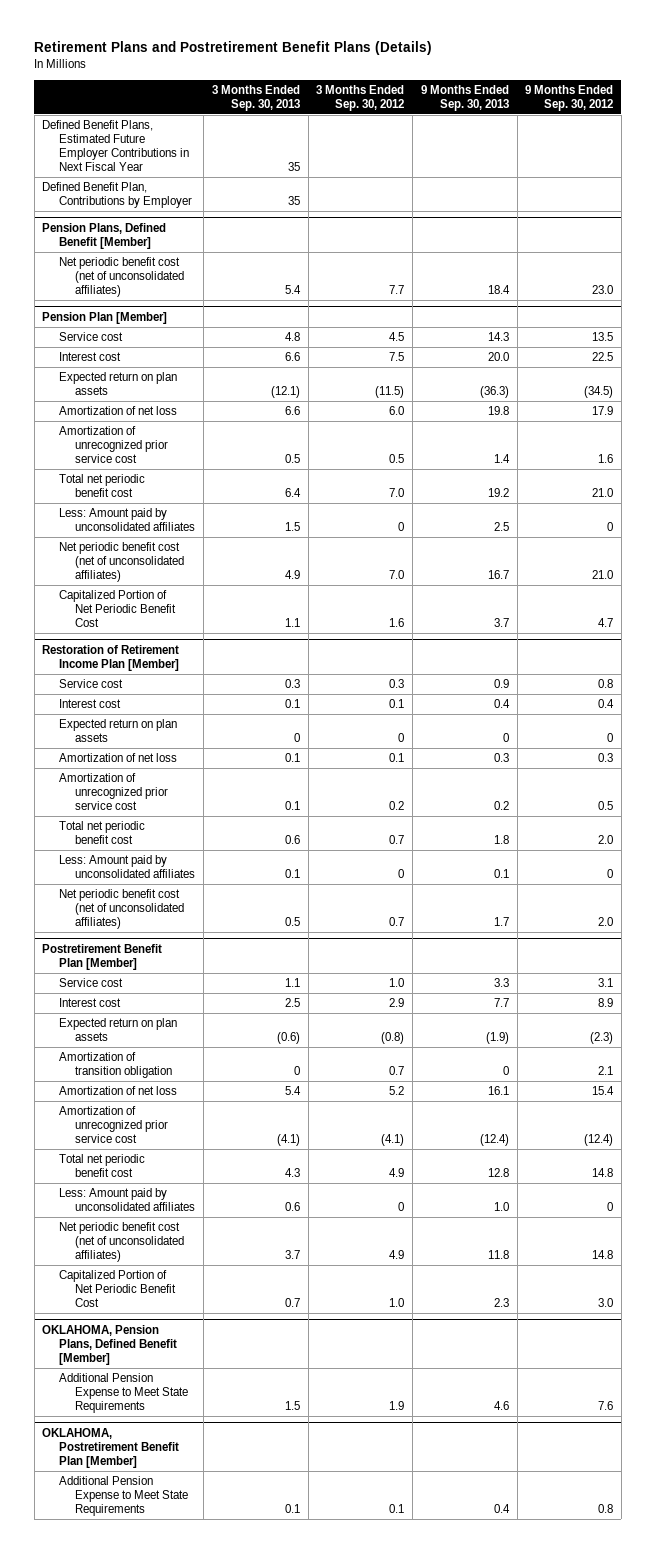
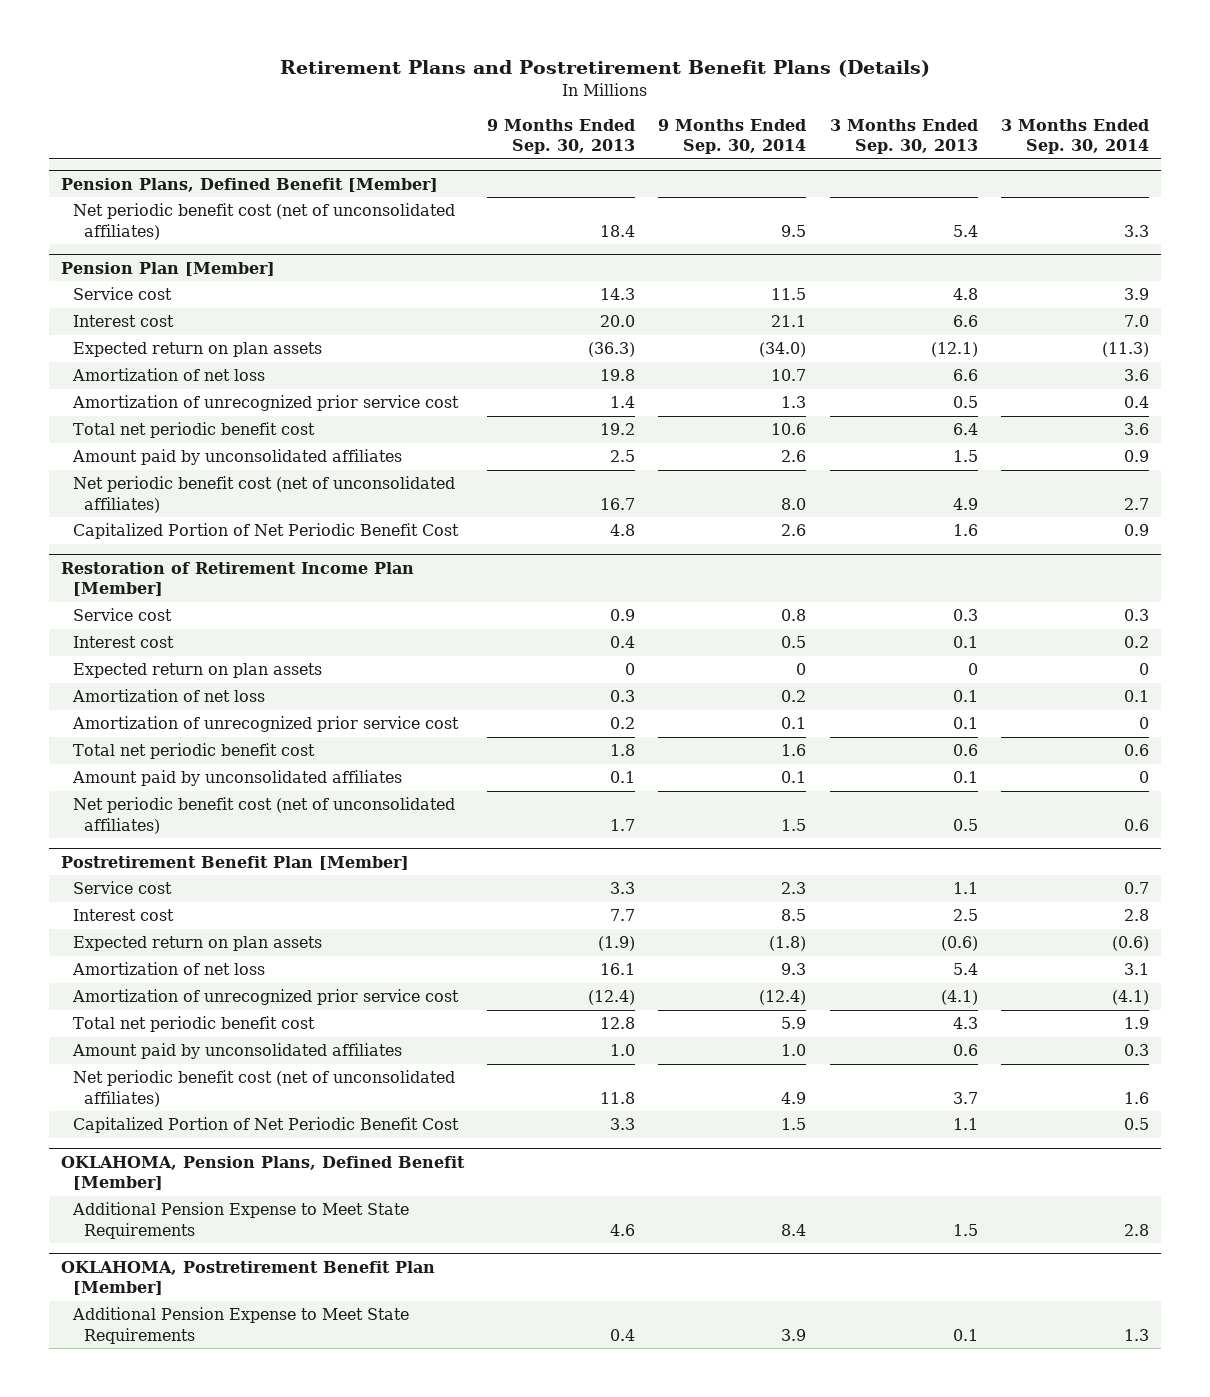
[316,84,405,111] 3 Months Ended Sep. 30, 2012 -> none
[525,84,614,111] 9 Months Ended Sep. 30, 2012 -> none
none -> [658,118,807,155] 9 Months Ended Sep. 30, 2014
none -> [1000,118,1149,155] 3 Months Ended Sep. 30, 2014
[42,120,189,171] Defined Benefit Plans, Estimated Future Employer Contributions in Next Fiscal Year -> none
[42,182,192,209] Defined Benefit Plan, Contributions by Employer -> none
[58,508,196,532] Less: Amount paid by unconsolidated affiliates -> [71,449,402,466] Amount paid by unconsolidated affiliates
[284,617,300,627] 1.1 -> [952,524,978,537] 1.6
[493,617,509,627] 3.7 -> [610,524,636,537] 4.8
[58,855,196,879] Less: Amount paid by unconsolidated affiliates -> [71,770,402,787] Amount paid by unconsolidated affiliates
[58,1052,173,1079] Amortization of transition obligation -> none
[58,1188,196,1212] Less: Amount paid by unconsolidated affiliates -> [71,1043,402,1060] Amount paid by unconsolidated affiliates
[284,1297,300,1307] 0.7 -> [952,1118,978,1131] 1.1
[493,1297,509,1307] 2.3 -> [610,1118,636,1131] 3.3

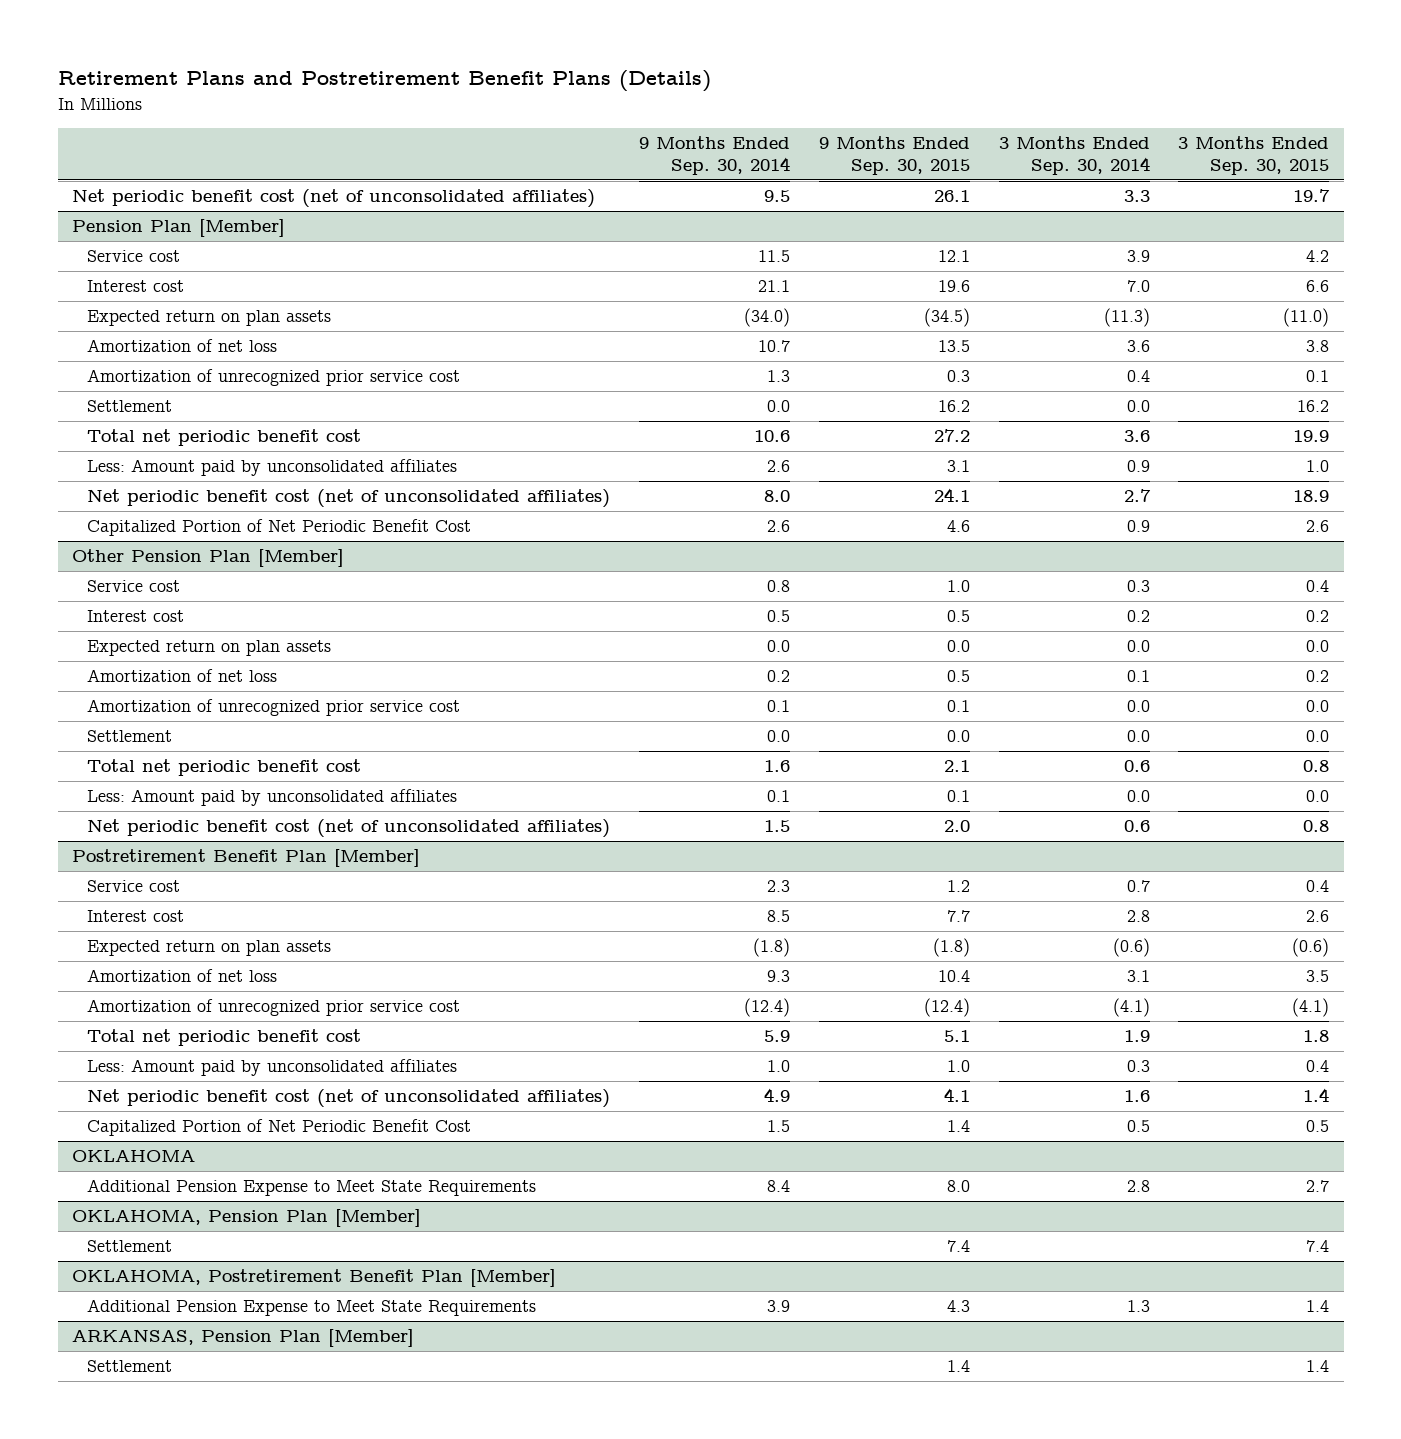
[487,118,636,155] 9 Months Ended Sep. 30, 2013 -> none
[829,118,978,155] 3 Months Ended Sep. 30, 2013 -> none
none -> [818,135,970,176] 9 Months Ended Sep. 30, 2015
none -> [1178,135,1330,176] 3 Months Ended Sep. 30, 2015
[60,177,438,192] Pension Plans, Defined Benefit [Member] -> none
none -> [87,400,173,413] Settlement
[71,449,402,466] Amount paid by unconsolidated affiliates -> [87,459,458,477] Less: Amount paid by unconsolidated affiliates
[60,561,414,596] Restoration of Retirement Income Plan [Member] -> none
none -> [71,549,344,568] Other Pension Plan [Member]
[796,663,807,676] 0 -> [767,640,791,653] 0.0
[1138,663,1149,676] 0 -> [1126,640,1150,653] 0.0
[1138,717,1149,730] 0 -> [1126,700,1150,713] 0.0
none -> [87,730,173,743] Settlement
[71,770,402,787] Amount paid by unconsolidated affiliates -> [87,789,458,807] Less: Amount paid by unconsolidated affiliates
[1138,771,1149,784] 0 -> [1126,790,1150,803] 0.0
[71,1043,402,1060] Amount paid by unconsolidated affiliates -> [87,1059,458,1077] Less: Amount paid by unconsolidated affiliates
[60,1155,465,1190] OKLAHOMA, Pension Plans, Defined Benefit [Member] -> none
none -> [71,1150,195,1163] OKLAHOMA
none -> [71,1209,421,1228] OKLAHOMA, Pension Plan [Member]
none -> [87,1240,173,1253] Settlement
none -> [71,1329,414,1348] ARKANSAS, Pension Plan [Member]
none -> [87,1360,173,1373] Settlement

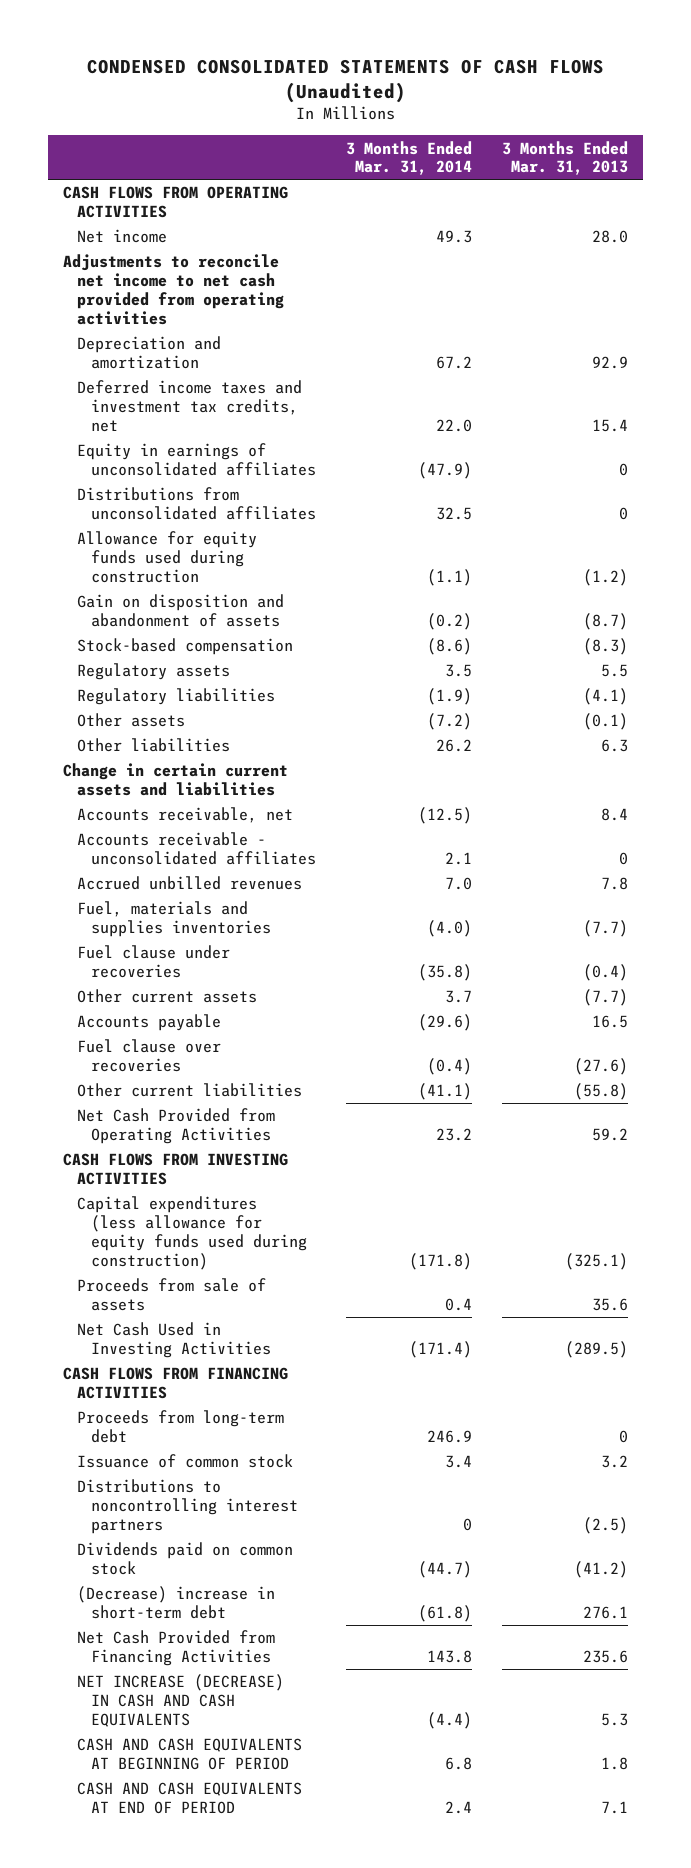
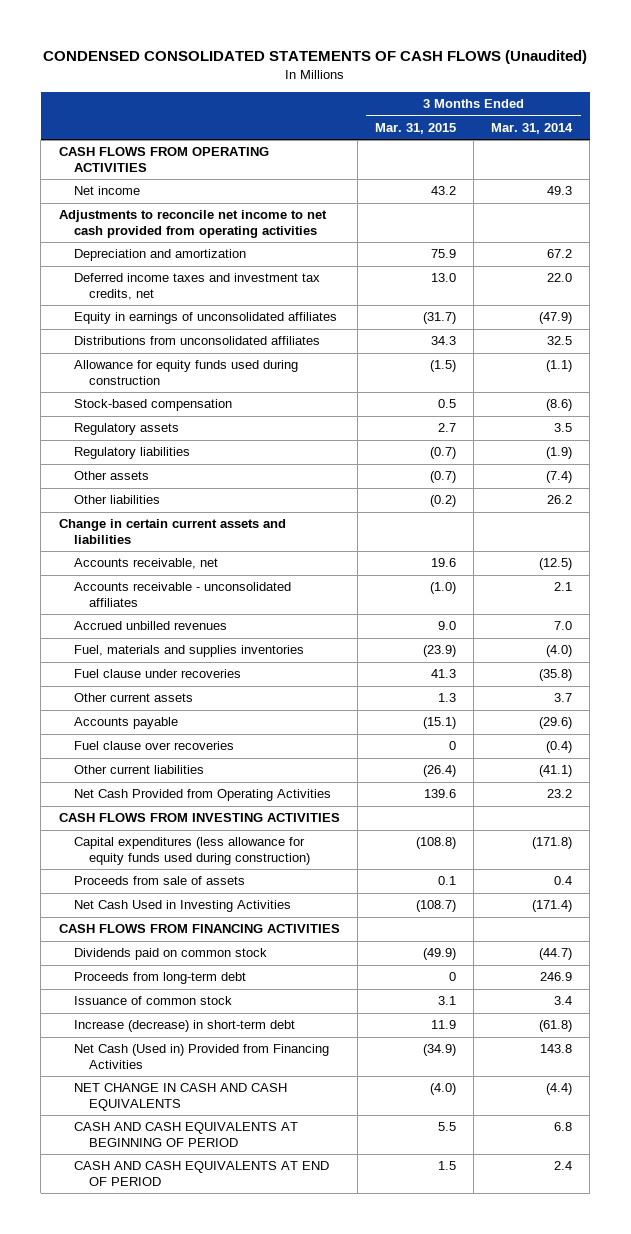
[502,140,629,176] 3 Months Ended Mar. 31, 2013 -> none
none -> [374,122,456,134] Mar. 31, 2015
[76,594,284,628] Gain on disposition and abandonment of assets -> none
[426,713,472,731] (7.2) -> [546,471,573,484] (7.4)
[76,1542,293,1576] Dividends paid on common stock -> [74,948,268,961] Dividends paid on common stock
[76,1479,298,1534] Distributions to noncontrolling interest partners -> none
[76,1586,275,1620] (Decrease) increase in short-term debt -> [74,1020,296,1033] Increase (decrease) in short-term debt
[76,1630,275,1667] Net Cash Provided from Financing Activities -> [74,1044,330,1069] Net Cash (Used in) Provided from Financing Activities
[76,1674,284,1727] NET INCREASE (DECREASE) IN CASH AND CASH EQUIVALENTS -> [74,1083,288,1111] NET CHANGE IN CASH AND CASH EQUIVALENTS

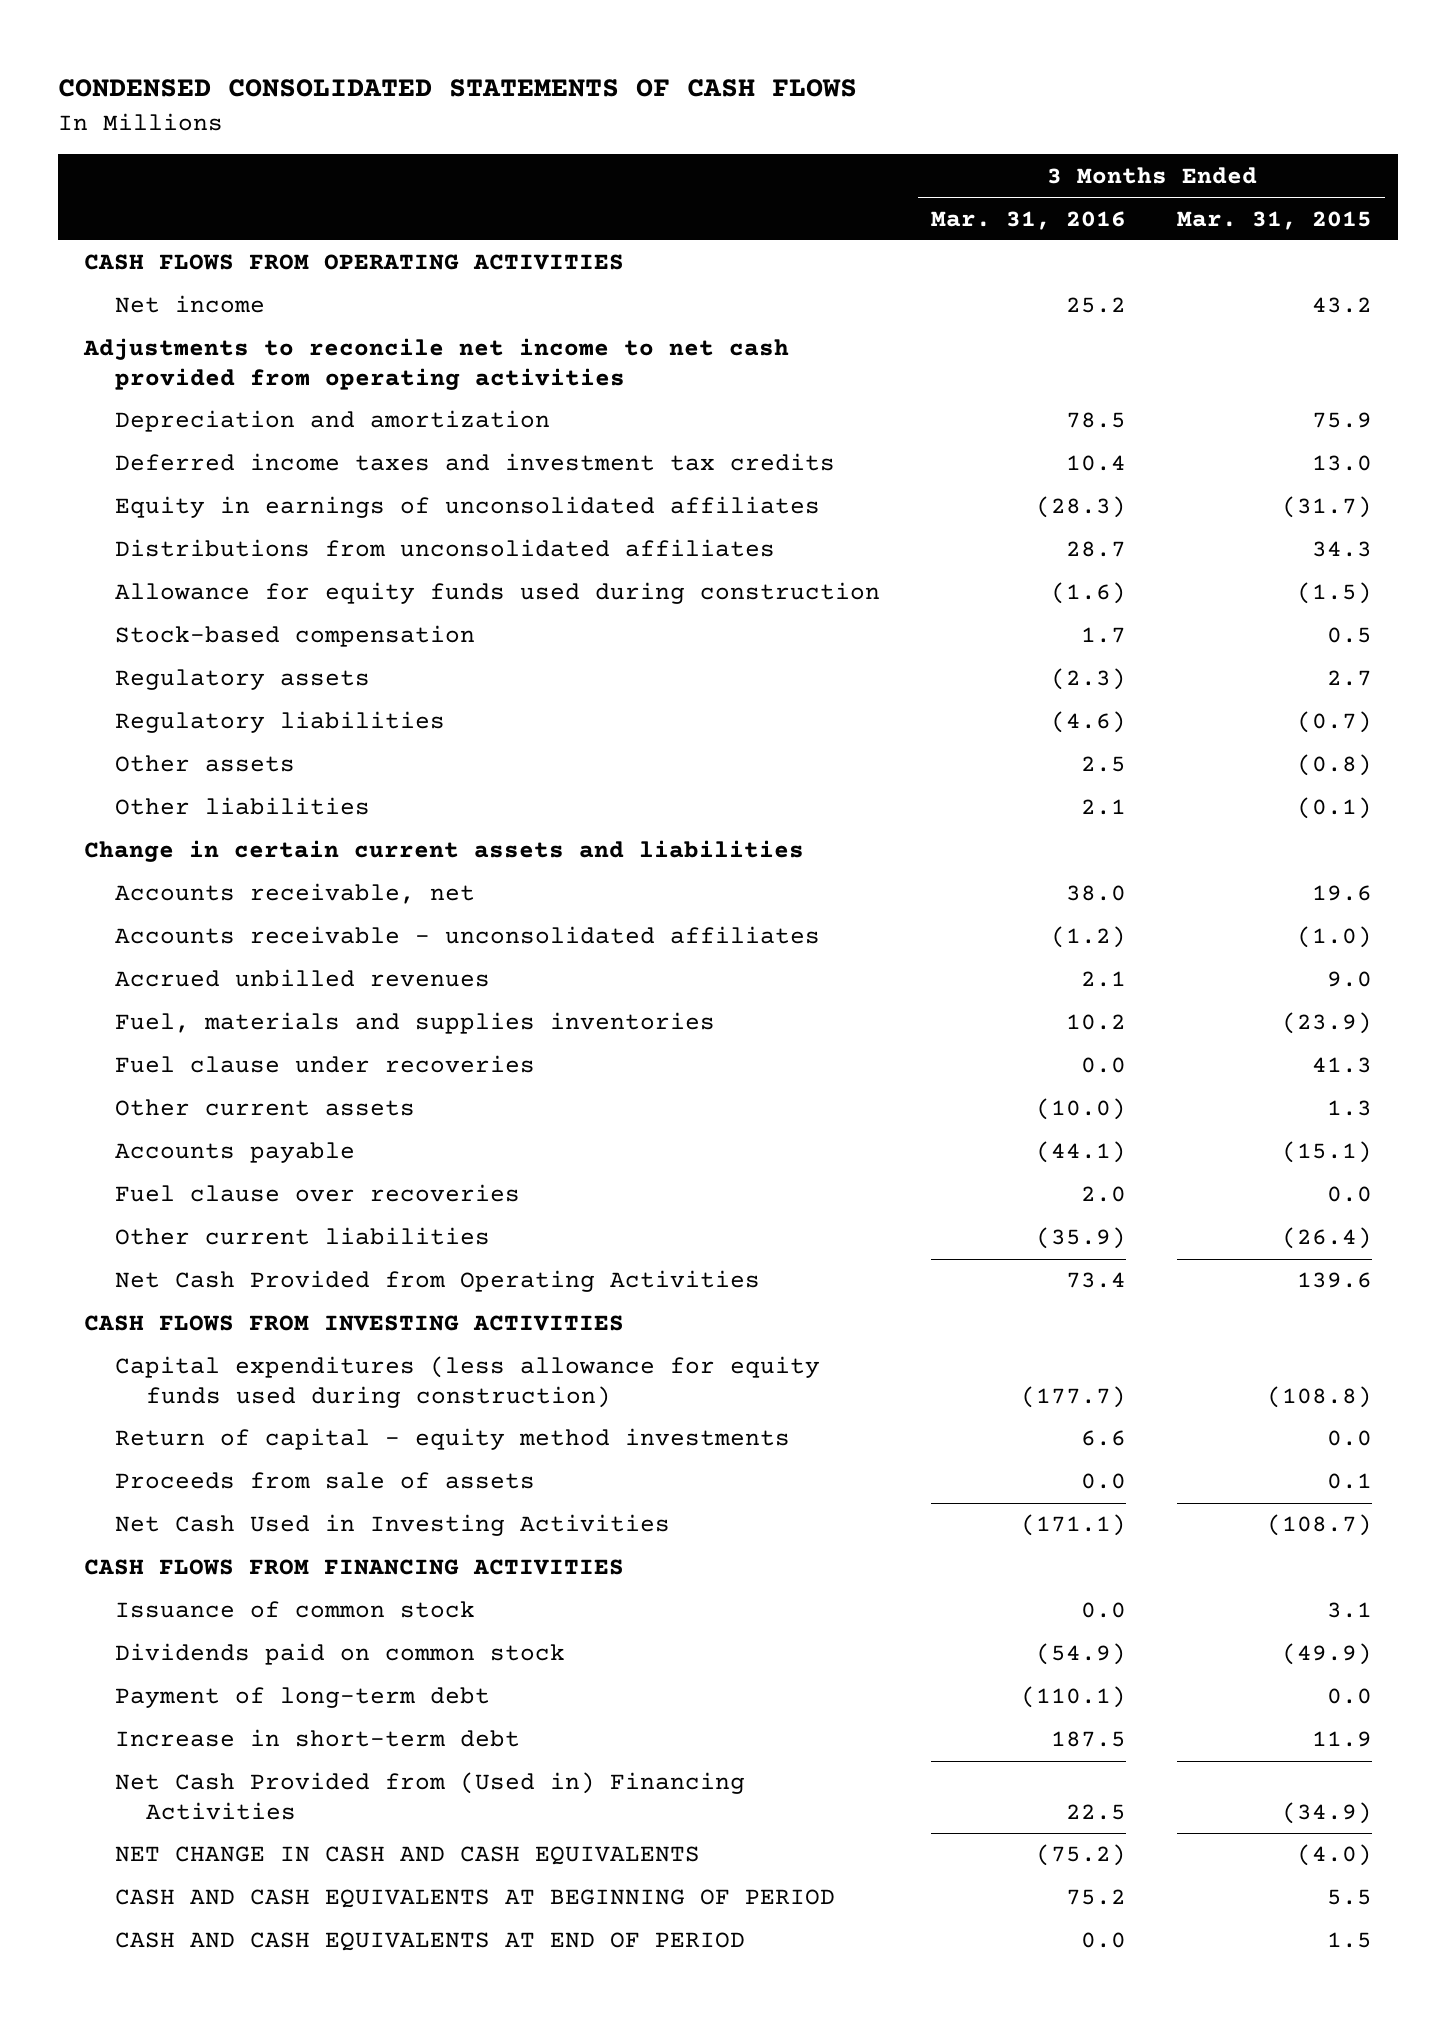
[43,50,588,65] CONDENSED CONSOLIDATED STATEMENTS OF CASH FLOWS (Unaudited) -> [58,79,858,98] CONDENSED CONSOLIDATED STATEMENTS OF CASH FLOWS
[491,122,574,134] Mar. 31, 2014 -> none
none -> [931,210,1127,230] Mar. 31, 2016
[74,273,321,300] Deferred income taxes and investment tax credits, net -> [115,453,836,472] Deferred income taxes and investment tax credits
[429,471,456,484] (0.7) -> [1297,754,1373,777] (0.8)
[429,495,456,508] (0.2) -> [1297,797,1373,820] (0.1)
[448,741,456,751] 0 -> [1327,1186,1373,1203] 0.0
none -> [115,1428,791,1451] Return of capital - equity method investments
[74,972,247,985] Proceeds from long-term debt -> none
[74,948,268,961] Dividends paid on common stock -> [115,1643,566,1666] Dividends paid on common stock
none -> [115,1687,491,1709] Payment of long-term debt
[74,1020,296,1033] Increase (decrease) in short-term debt -> [115,1729,521,1748] Increase in short-term debt
[74,1044,330,1069] Net Cash (Used in) Provided from Financing Activities -> [115,1772,746,1820] Net Cash Provided from (Used in) Financing Activities

